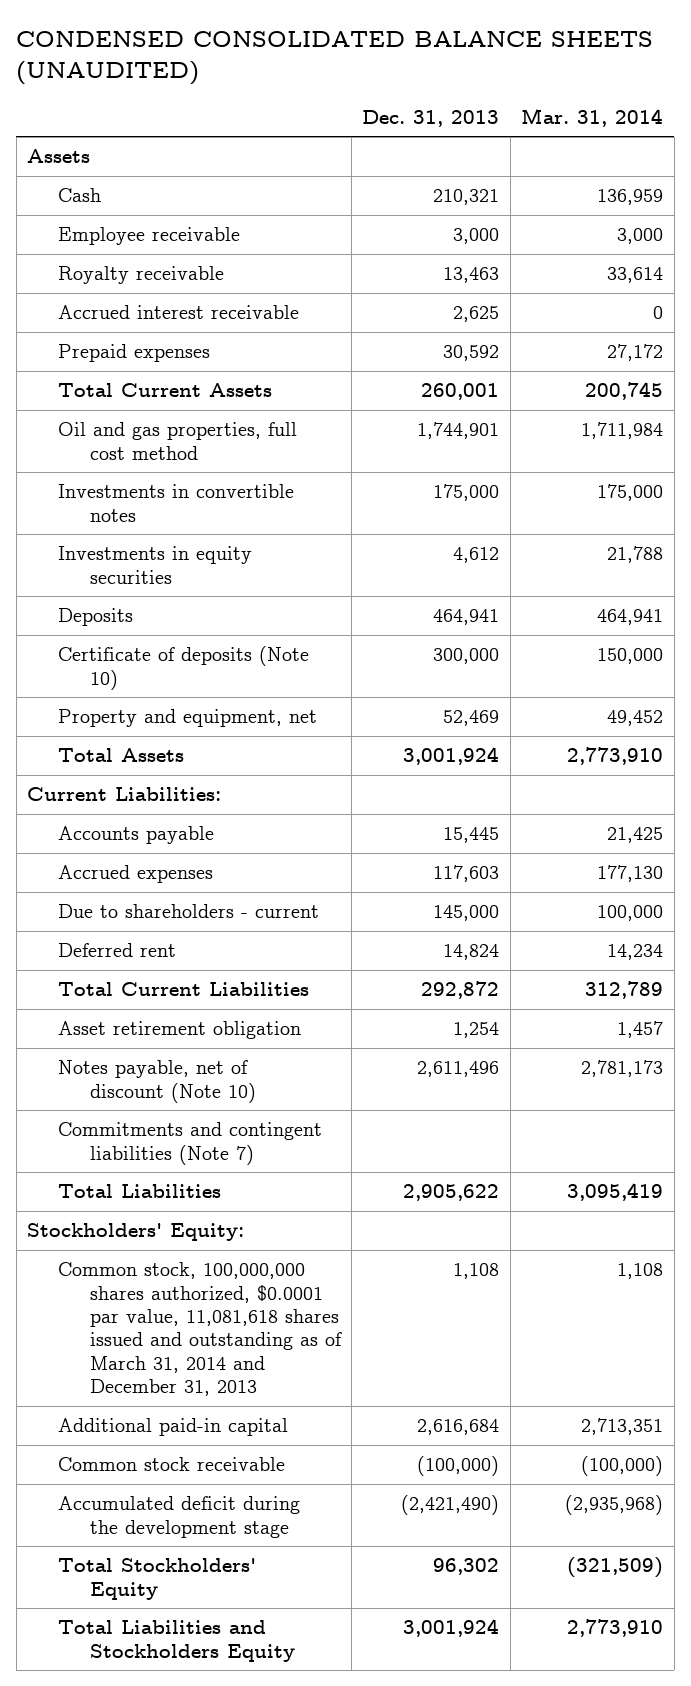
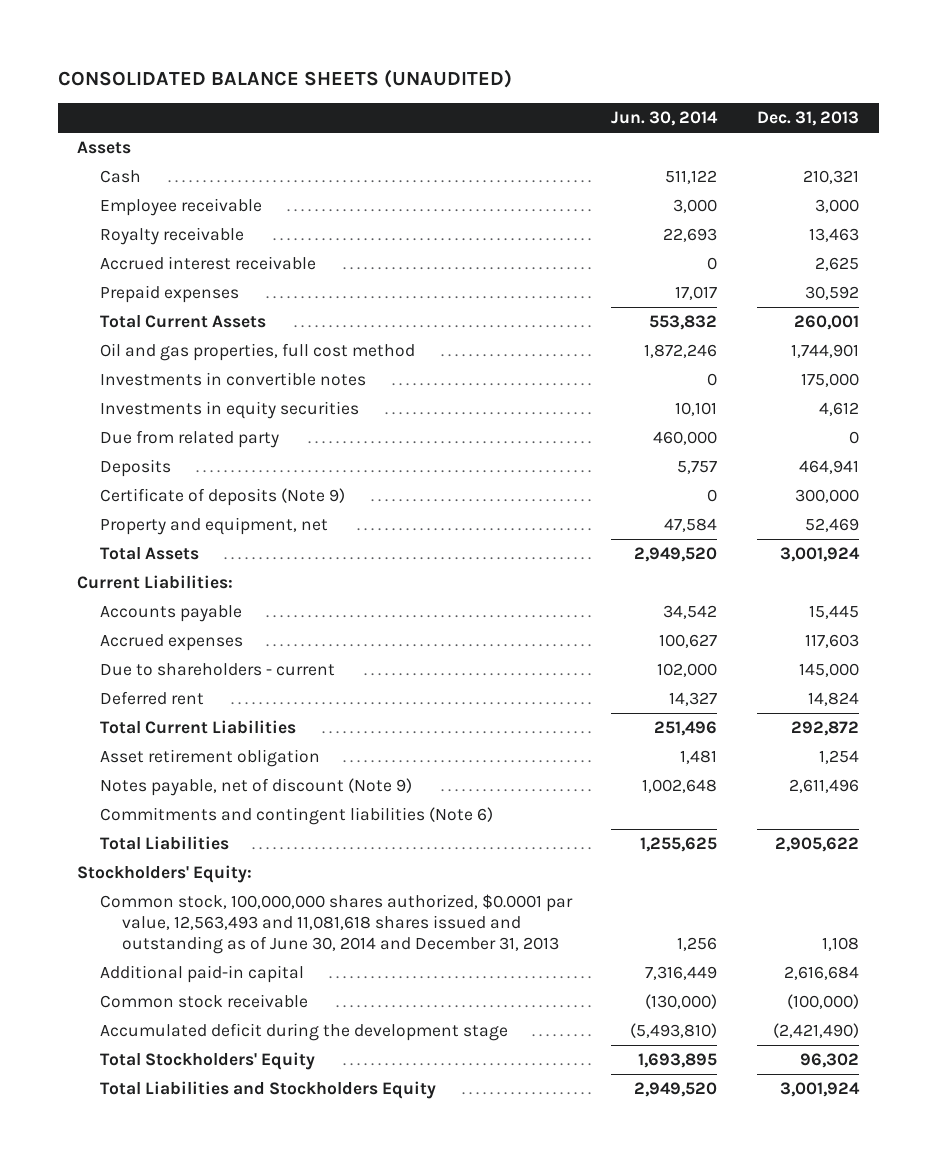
[16,31,654,86] CONDENSED CONSOLIDATED BALANCE SHEETS (UNAUDITED) -> [57,68,512,88] CONSOLIDATED BALANCE SHEETS (UNAUDITED)
[521,107,664,127] Mar. 31, 2014 -> none
none -> [611,110,719,126] Jun. 30, 2014
none -> [99,430,279,449] Due from related party
[58,646,310,690] Certificate of deposits (Note 10) -> [99,488,345,507] Certificate of deposits (Note 9)
[58,1060,256,1103] Notes payable, net of discount (Note 10) -> [99,778,412,797] Notes payable, net of discount (Note 9)
[58,1122,323,1165] Commitments and contingent liabilities (Note 7) -> [99,807,493,826] Commitments and contingent liabilities (Note 6)
[58,1262,342,1397] Common stock, 100,000,000 shares authorized, $0.0001 par value, 11,081,618 shares issued and outstanding as of March 31, 2014 and December 31, 2013 -> [99,894,573,955] Common stock, 100,000,000 shares authorized, $0.0001 par value, 12,563,493 and 11,081,618 shares issued and outstanding as of June 30, 2014 and December 31, 2013

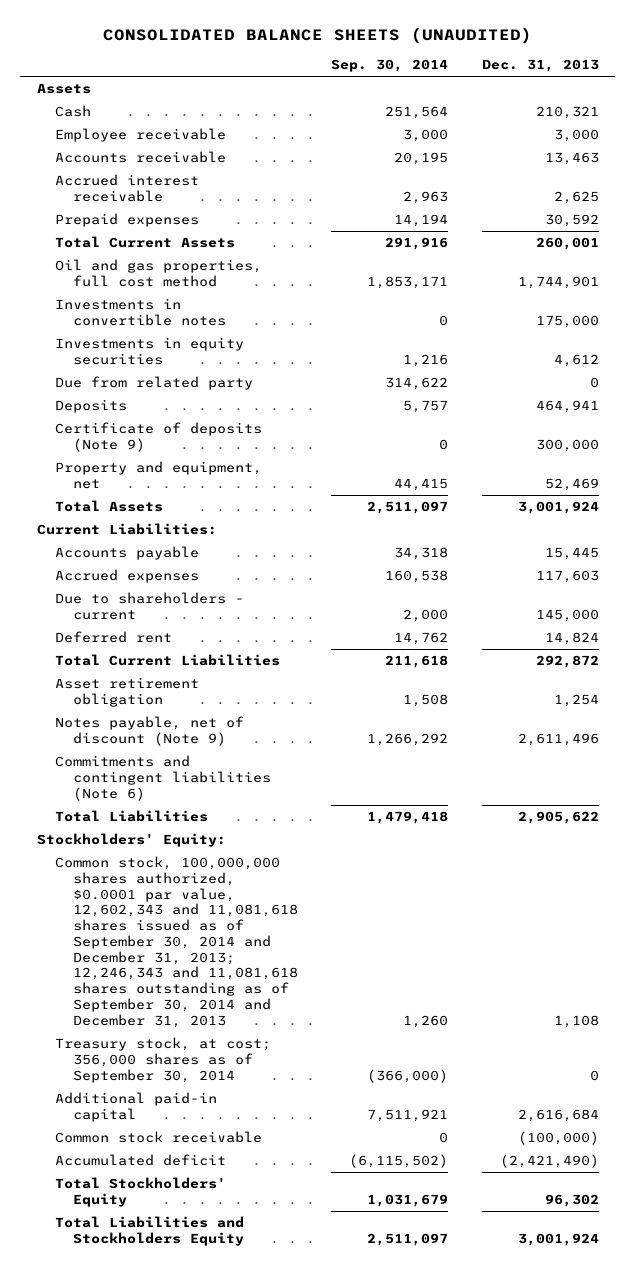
[611,110,719,126] Jun. 30, 2014 -> none
none -> [331,59,449,73] Sep. 30, 2014
[99,227,244,246] Royalty receivable -> [54,151,226,164] Accounts receivable
[99,894,573,955] Common stock, 100,000,000 shares authorized, $0.0001 par value, 12,563,493 and 11,081,618 shares issued and outstanding as of June 30, 2014 and December 31, 2013 -> [54,856,299,1028] Common stock, 100,000,000 shares authorized, $0.0001 par value, 12,602,343 and 11,081,618 shares issued as of September 30, 2014 and December 31, 2013; 12,246,343 and 11,081,618 shares outstanding as of September 30, 2014 and December 31, 2013
none -> [54,1037,271,1083] Treasury stock, at cost; 356,000 shares as of September 30, 2014
[99,1023,508,1042] Accumulated deficit during the development stage -> [54,1154,226,1167] Accumulated deficit

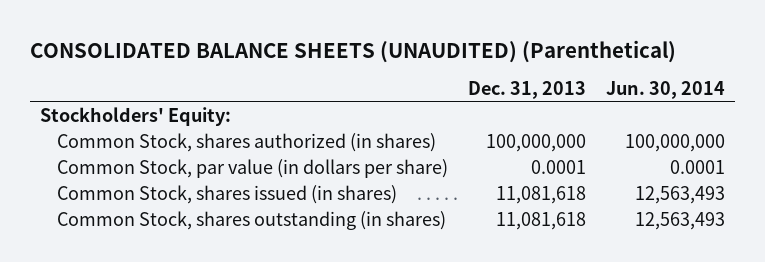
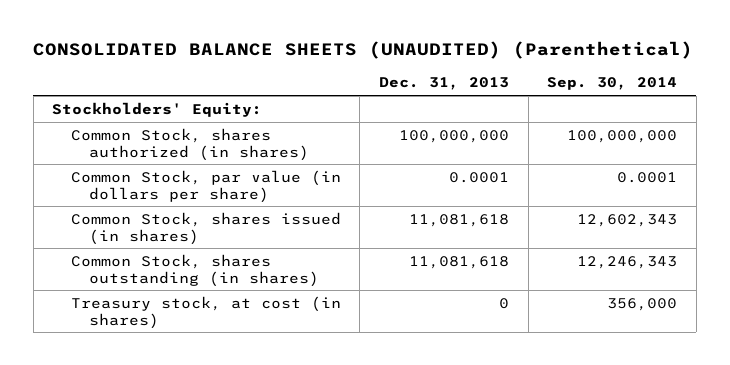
[606,80,726,99] Jun. 30, 2014 -> none
none -> [547,77,678,91] Sep. 30, 2014
none -> [70,295,341,329] Treasury stock, at cost (in shares)

